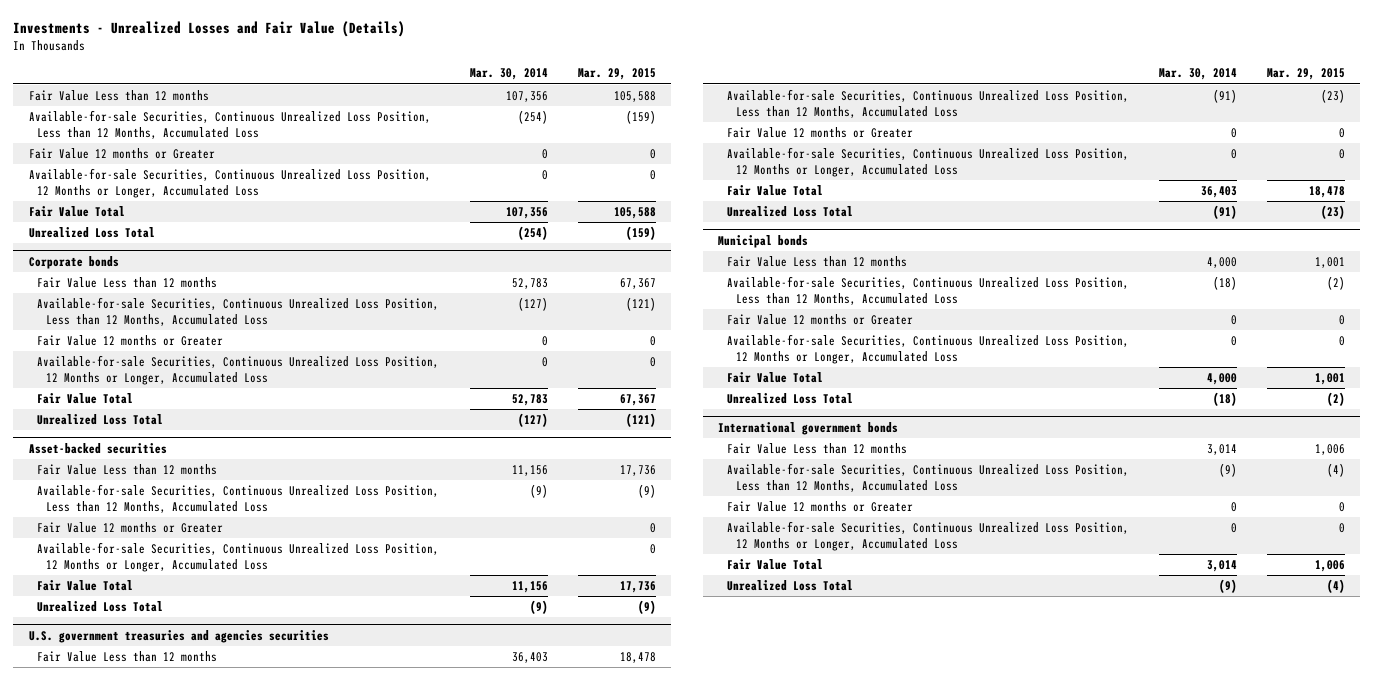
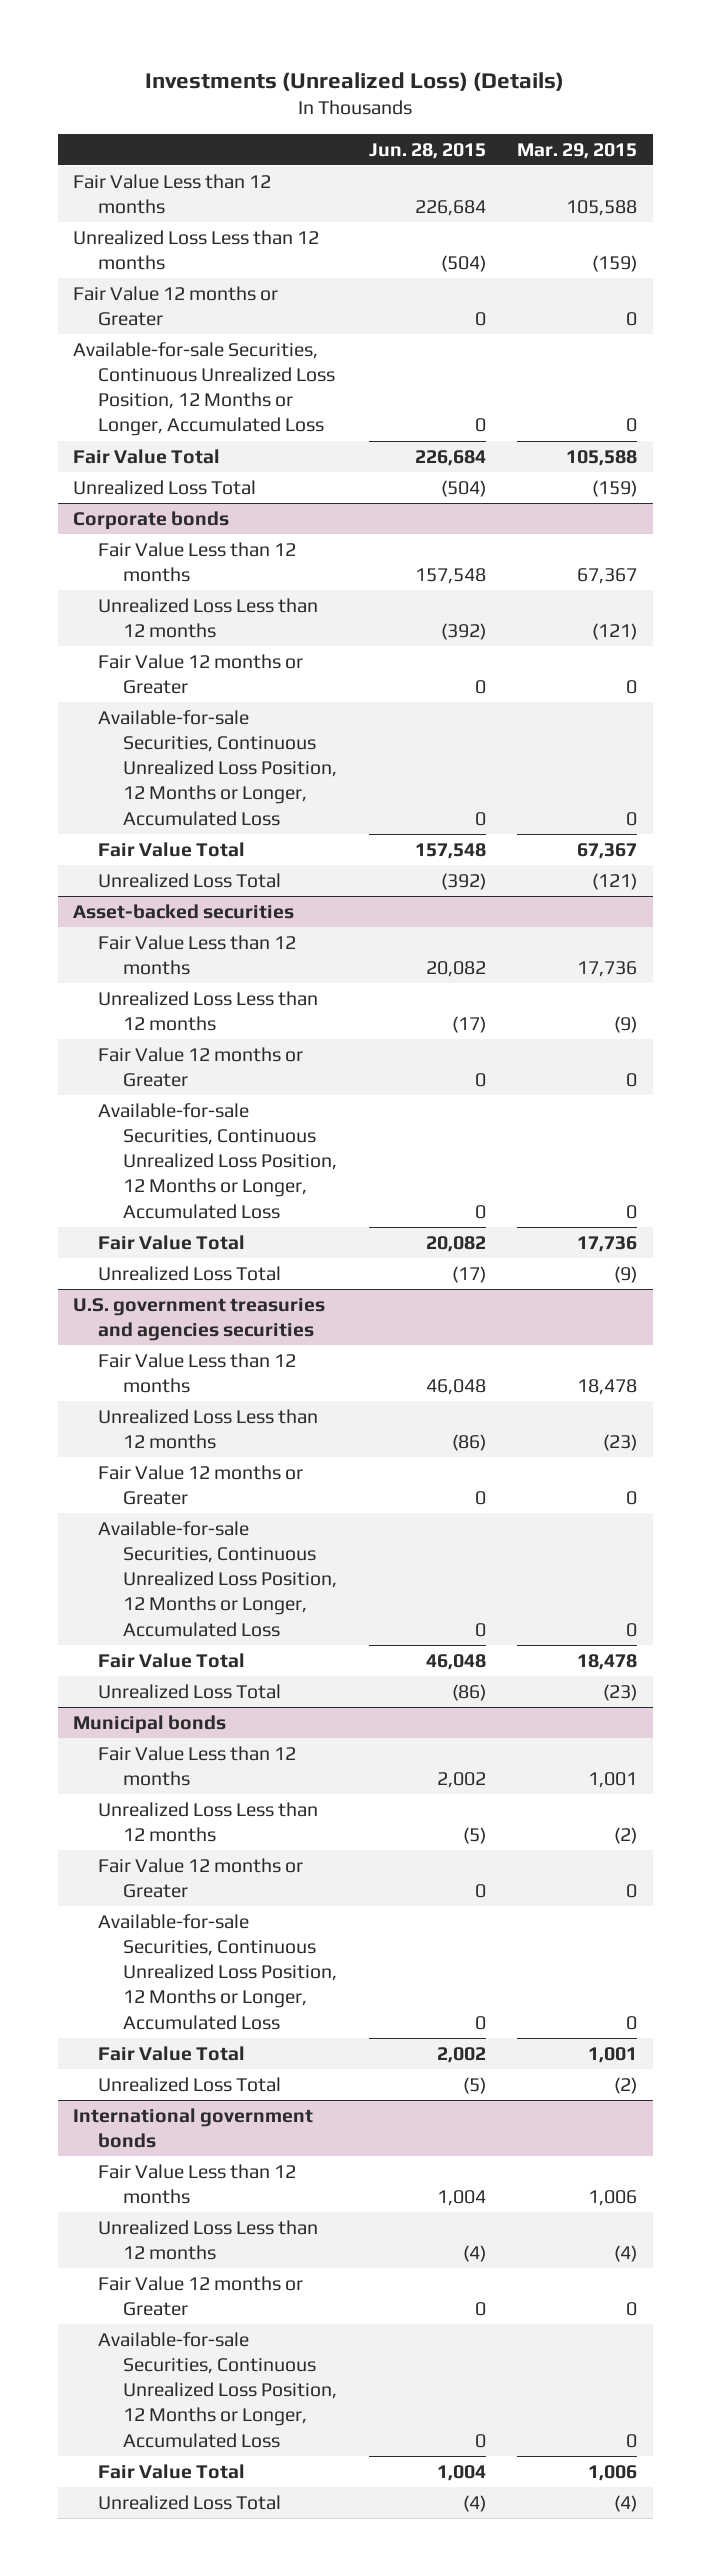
[13,20,406,37] Investments - Unrealized Losses and Fair Value (Details) -> [145,71,565,91] Investments (Unrealized Loss) (Details)
[469,68,548,81] Mar. 30, 2014 -> none
none -> [368,142,486,159] Jun. 28, 2015
[28,110,431,139] Available-for-sale Securities, Continuous Unrealized Loss Position, Less than 12 Months, Accumulated Loss -> [73,229,320,271] Unrealized Loss Less than 12 months
[37,297,440,326] Available-for-sale Securities, Continuous Unrealized Loss Position, Less than 12 Months, Accumulated Loss -> [98,597,319,639] Unrealized Loss Less than 12 months
[37,484,440,513] Available-for-sale Securities, Continuous Unrealized Loss Position, Less than 12 Months, Accumulated Loss -> [98,990,319,1032] Unrealized Loss Less than 12 months
[726,89,1129,118] Available-for-sale Securities, Continuous Unrealized Loss Position, Less than 12 Months, Accumulated Loss -> [98,1408,319,1450] Unrealized Loss Less than 12 months
[726,276,1129,305] Available-for-sale Securities, Continuous Unrealized Loss Position, Less than 12 Months, Accumulated Loss -> [98,1801,319,1843] Unrealized Loss Less than 12 months
[726,463,1129,492] Available-for-sale Securities, Continuous Unrealized Loss Position, Less than 12 Months, Accumulated Loss -> [98,2219,319,2261] Unrealized Loss Less than 12 months

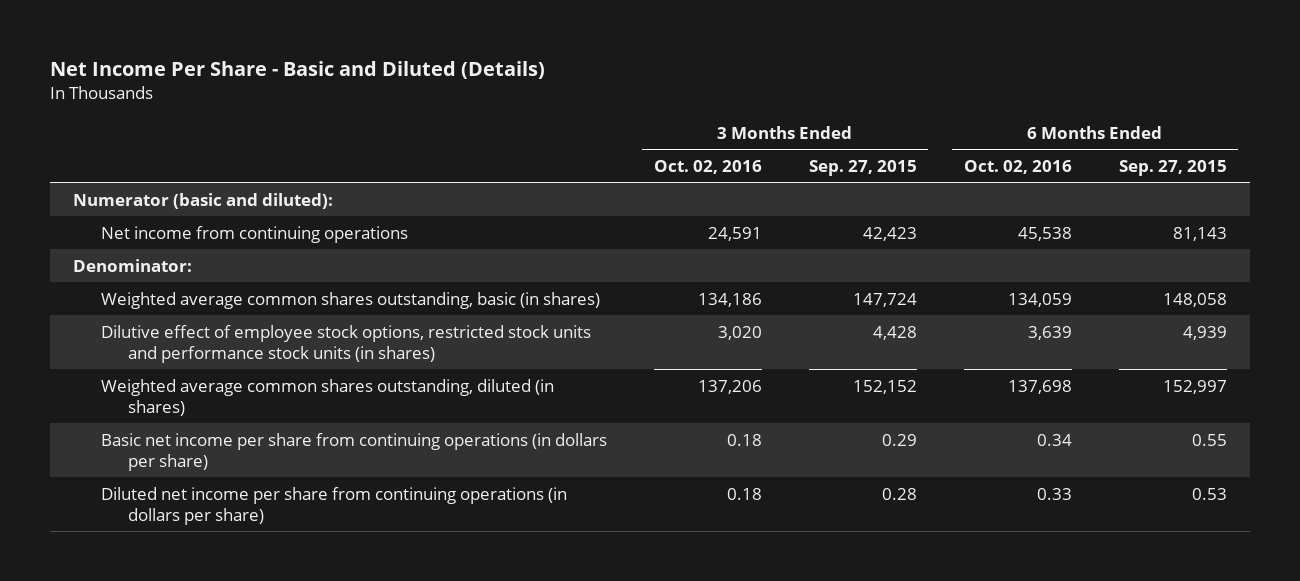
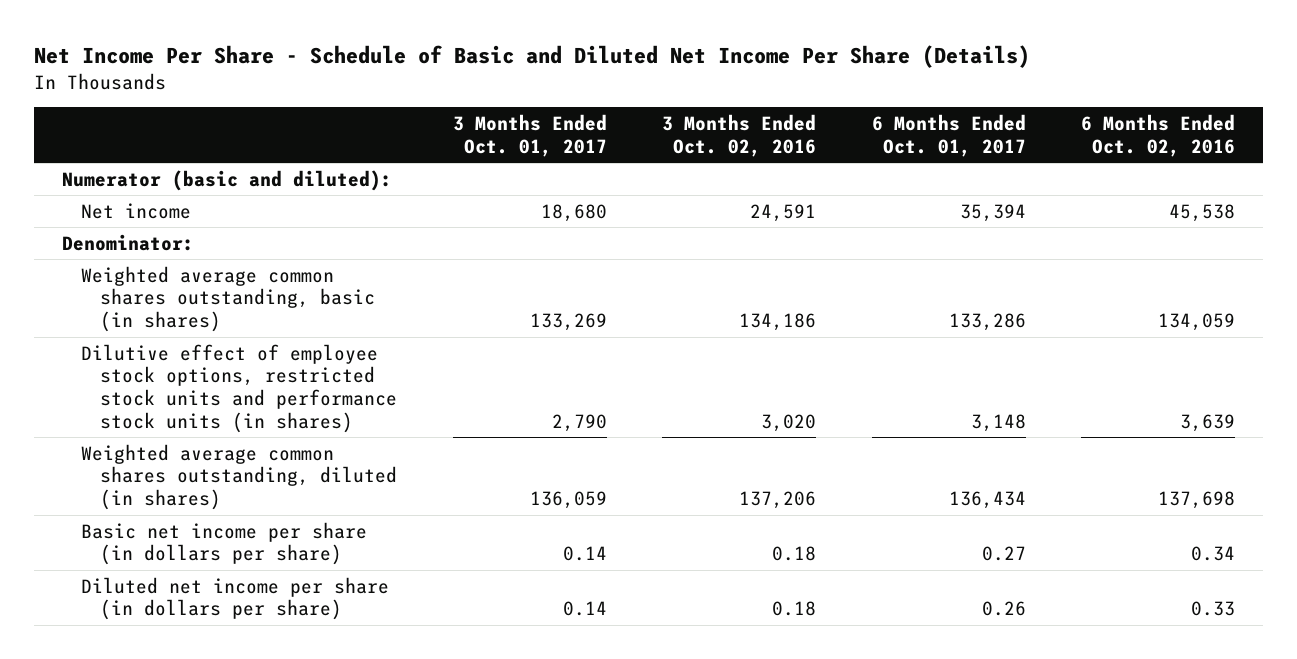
[49,61,545,80] Net Income Per Share - Basic and Diluted (Details) -> [34,45,1031,69] Net Income Per Share - Schedule of Basic and Diluted Net Income Per Share (Details)
[808,159,917,176] Sep. 27, 2015 -> none
[1118,159,1227,176] Sep. 27, 2015 -> none
none -> [452,114,607,157] 3 Months Ended Oct. 01, 2017
none -> [871,114,1026,157] 6 Months Ended Oct. 01, 2017
[100,225,408,243] Net income from continuing operations -> [81,202,192,219] Net income
[100,432,607,471] Basic net income per share from continuing operations (in dollars per share) -> [81,521,368,566] Basic net income per share (in dollars per share)
[100,486,567,525] Diluted net income per share from continuing operations (in dollars per share) -> [81,576,390,621] Diluted net income per share (in dollars per share)

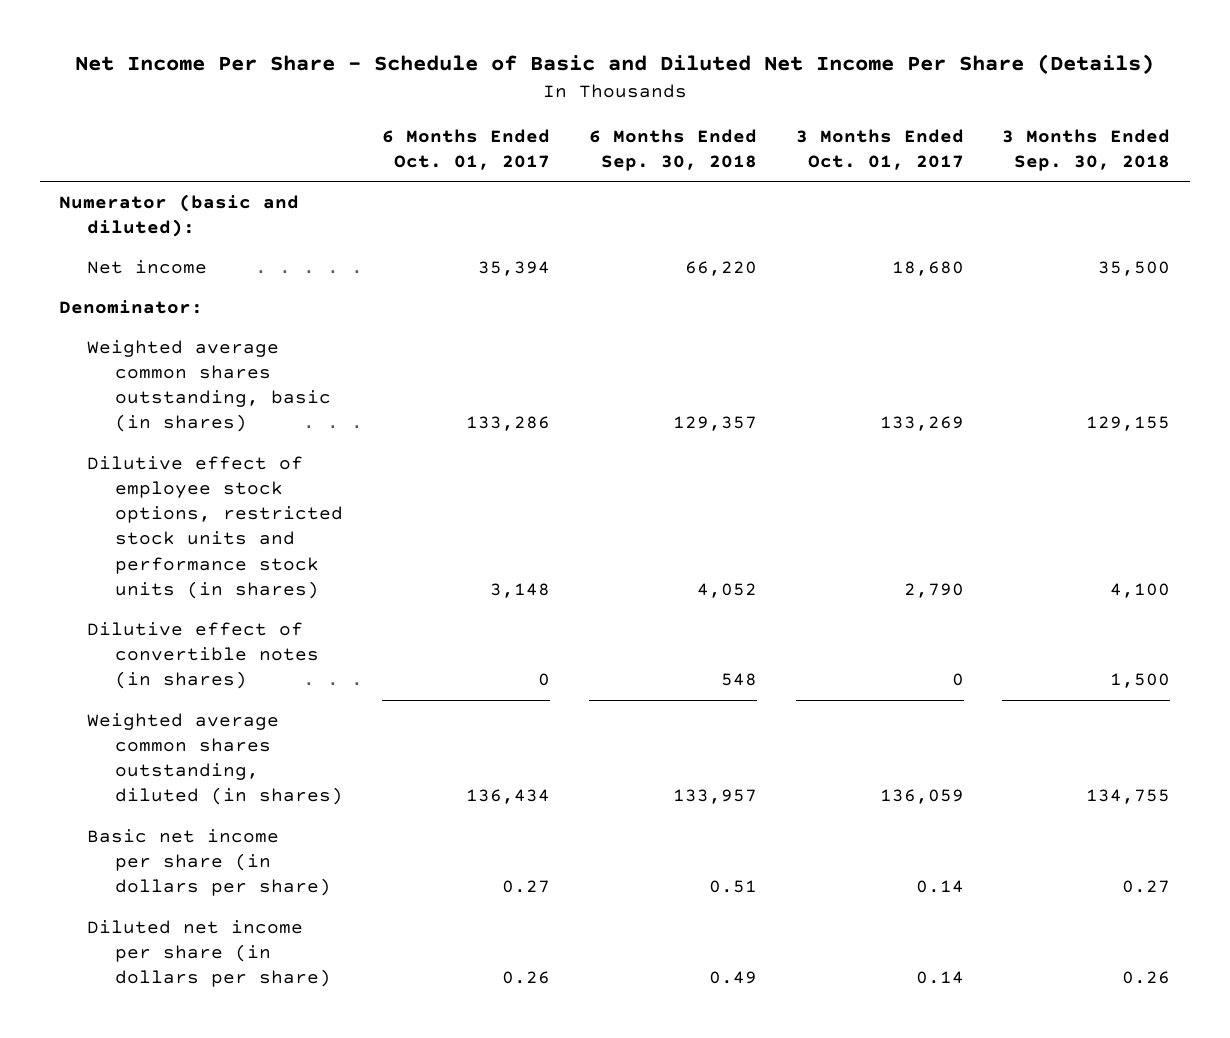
[662,114,817,157] 3 Months Ended Oct. 02, 2016 -> none
[1081,114,1236,157] 6 Months Ended Oct. 02, 2016 -> none
none -> [588,128,757,172] 6 Months Ended Sep. 30, 2018
none -> [1002,128,1171,172] 3 Months Ended Sep. 30, 2018
none -> [87,621,320,690] Dilutive effect of convertible notes (in shares)

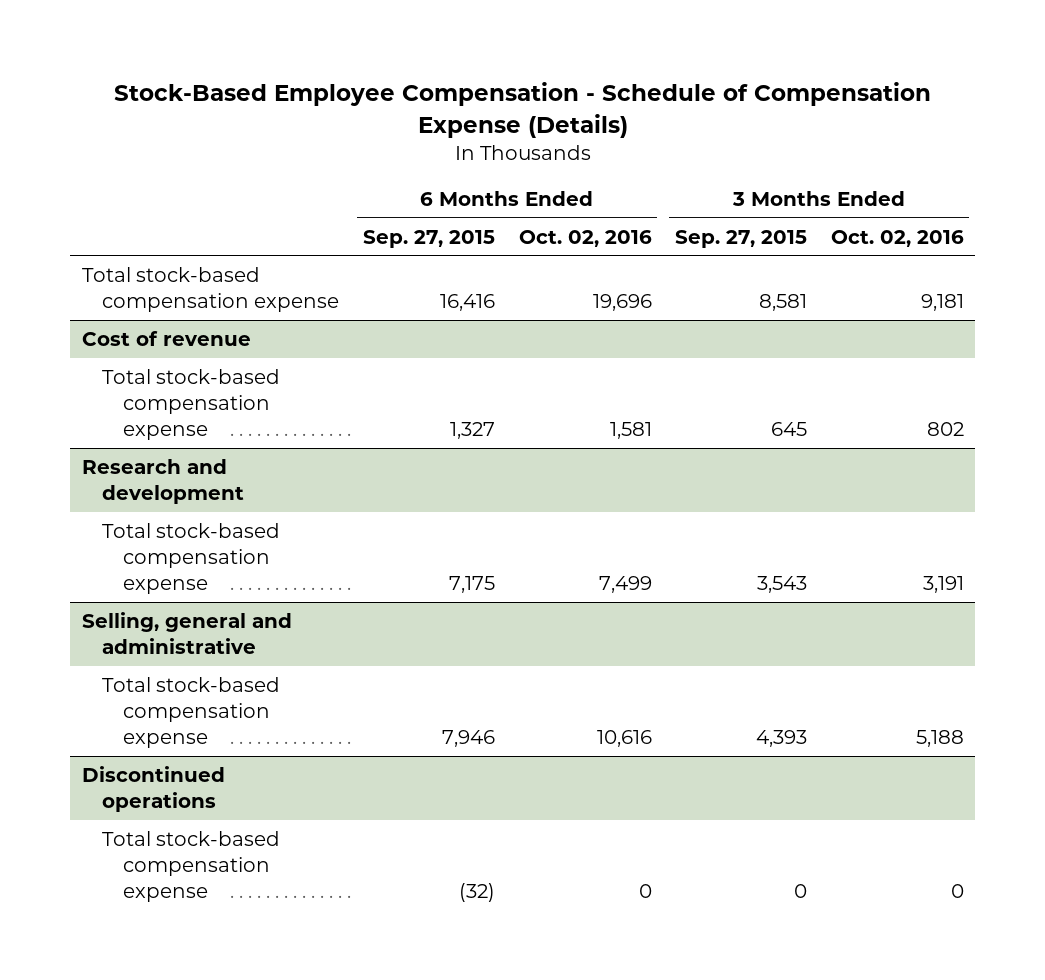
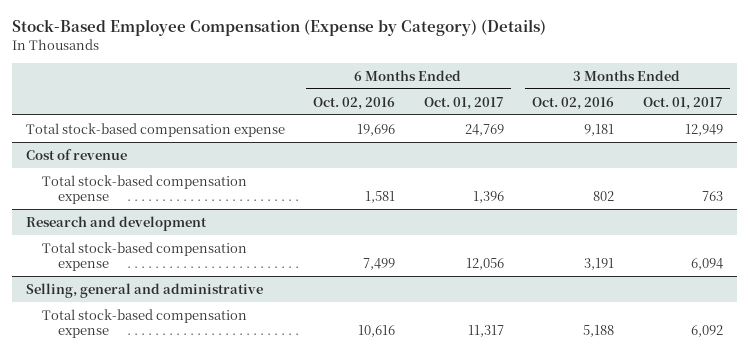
[113,82,931,138] Stock-Based Employee Compensation - Schedule of Compensation Expense (Details) -> [11,19,546,37] Stock-Based Employee Compensation (Expense by Category) (Details)
[362,229,495,248] Sep. 27, 2015 -> none
[675,229,808,248] Sep. 27, 2015 -> none
none -> [423,96,504,110] Oct. 01, 2017
none -> [642,96,723,110] Oct. 01, 2017
[81,765,225,812] Discontinued operations -> none
[102,830,281,903] Total stock-based compensation expense -> none

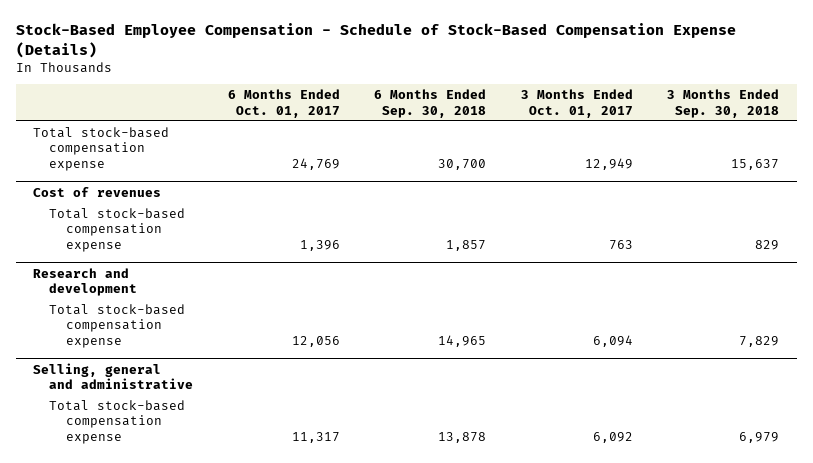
[11,19,546,37] Stock-Based Employee Compensation (Expense by Category) (Details) -> [15,23,736,58] Stock-Based Employee Compensation - Schedule of Stock-Based Compensation Expense (Details)
[313,96,396,110] Oct. 02, 2016 -> none
[532,96,615,110] Oct. 02, 2016 -> none
none -> [374,89,487,118] 6 Months Ended Sep. 30, 2018
none -> [667,89,780,118] 3 Months Ended Sep. 30, 2018
[25,148,127,160] Cost of revenue -> [33,186,162,197] Cost of revenues

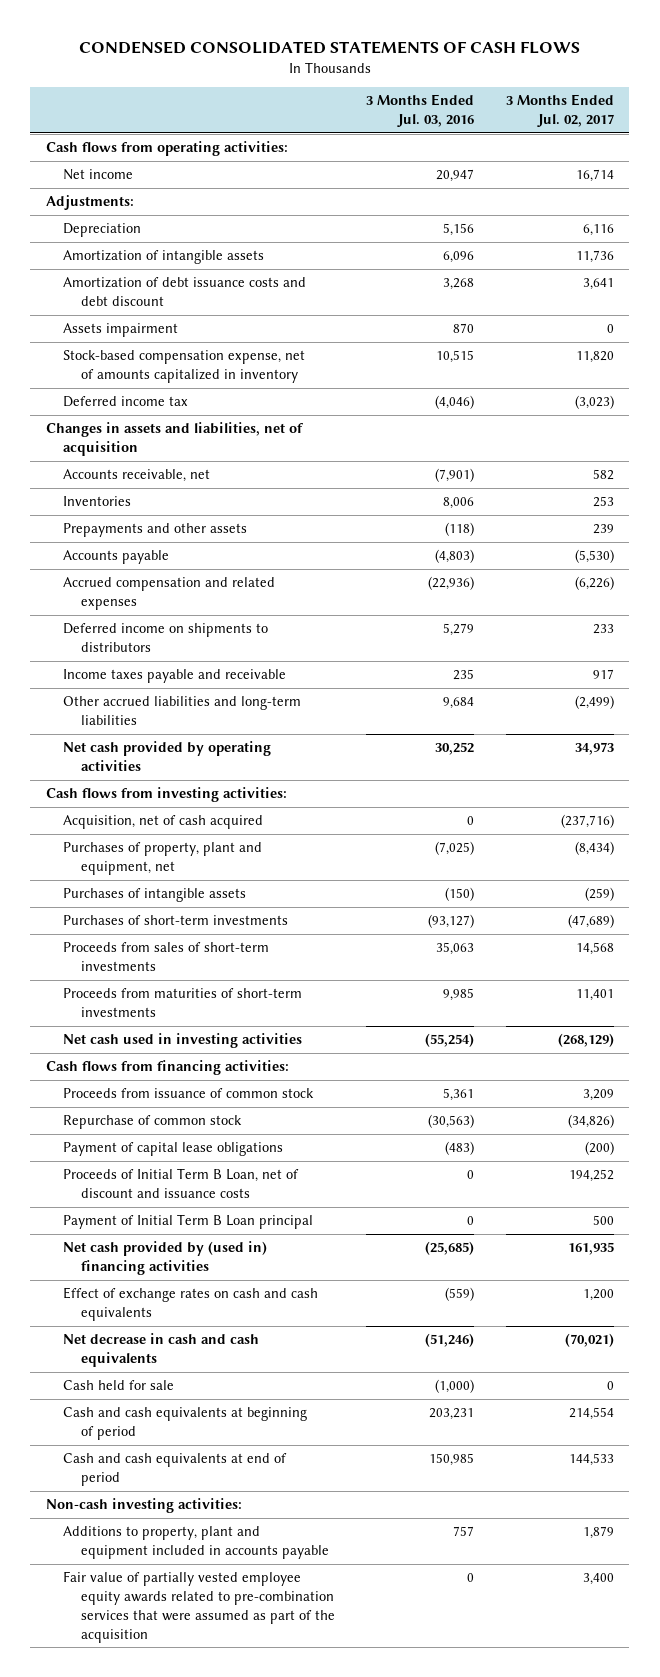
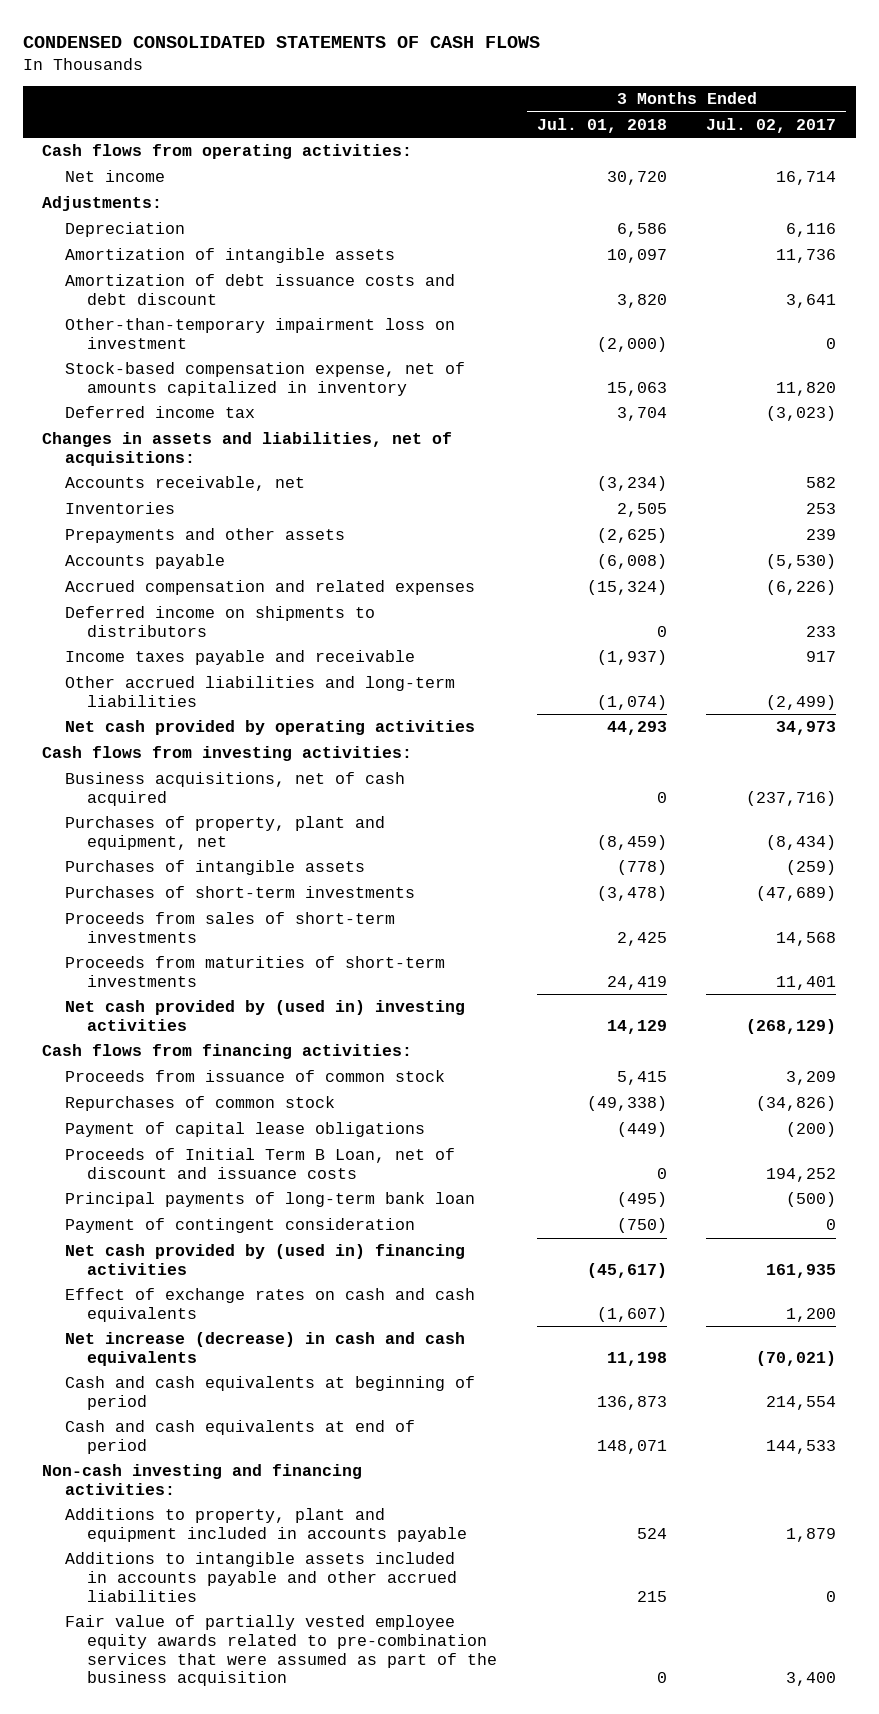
[366,94,475,128] 3 Months Ended Jul. 03, 2016 -> none
none -> [536,117,667,133] Jul. 01, 2018
[63,323,179,338] Assets impairment -> none
none -> [64,318,455,349] Other-than-temporary impairment loss on investment
[45,422,304,456] Changes in assets and liabilities, net of acquisition -> [42,432,453,466] Changes in assets and liabilities, net of acquisitions:
[63,815,264,830] Acquisition, net of cash acquired -> [64,772,405,806] Business acquisitions, net of cash acquired
[63,1033,303,1049] Net cash used in investing activities -> [64,1000,465,1031] Net cash provided by (used in) investing activities
[63,1115,243,1130] Repurchase of common stock -> [64,1096,335,1112] Repurchases of common stock
[63,1214,314,1230] Payment of Initial Term B Loan principal -> [64,1192,475,1208] Principal payments of long-term bank loan
[592,1215,614,1226] 500 -> [786,1192,837,1208] (500)
none -> [64,1218,415,1234] Payment of contingent consideration
[63,1380,175,1391] Cash held for sale -> none
[63,1333,260,1367] Net decrease in cash and cash equivalents -> [64,1332,465,1366] Net increase (decrease) in cash and cash equivalents
[45,1498,242,1514] Non-cash investing activities: -> [42,1464,363,1495] Non-cash investing and financing activities:
none -> [64,1552,458,1602] Additions to intangible assets included in accounts payable and other accrued liabilities
[63,1571,335,1643] Fair value of partially vested employee equity awards related to pre-combination services that were assumed as part of the acquisition -> [64,1615,498,1687] Fair value of partially vested employee equity awards related to pre-combination services that were assumed as part of the business acquisition

